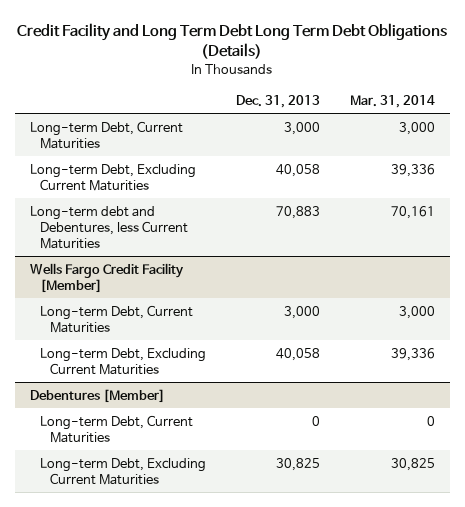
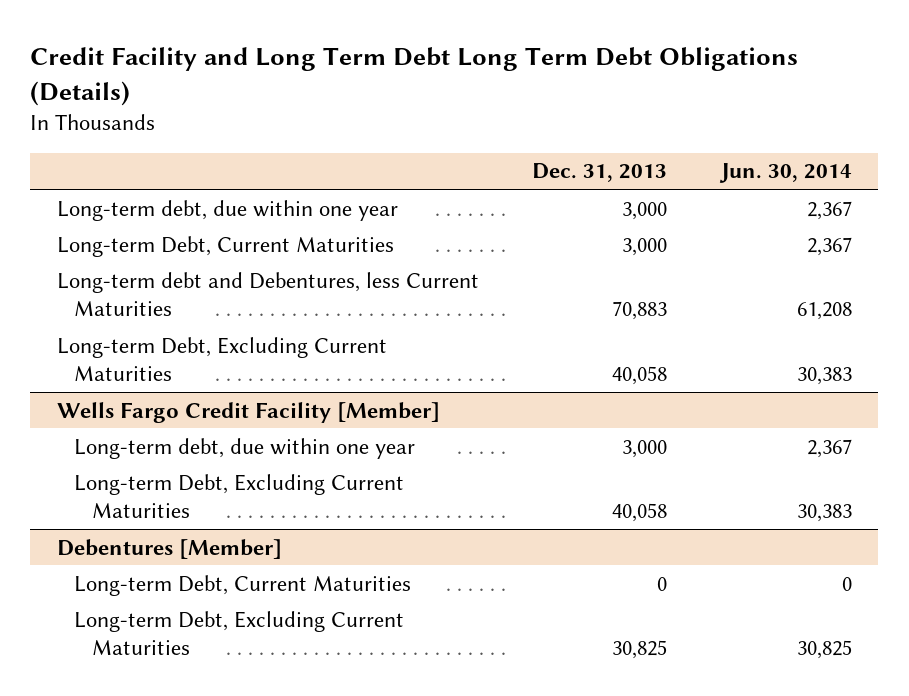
[349,94,435,108] Mar. 31, 2014 -> none
none -> [718,163,852,184] Jun. 30, 2014
none -> [57,199,399,221] Long-term debt, due within one year
[30,163,197,191] Long-term Debt, Excluding Current Maturities -> [57,336,388,382] Long-term Debt, Excluding Current Maturities
[40,304,194,333] Long-term Debt, Current Maturities -> none
none -> [74,437,416,459] Long-term debt, due within one year

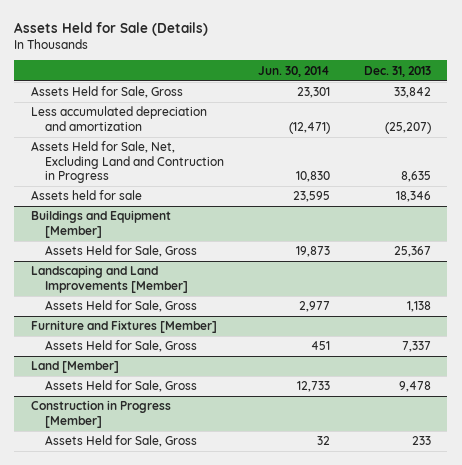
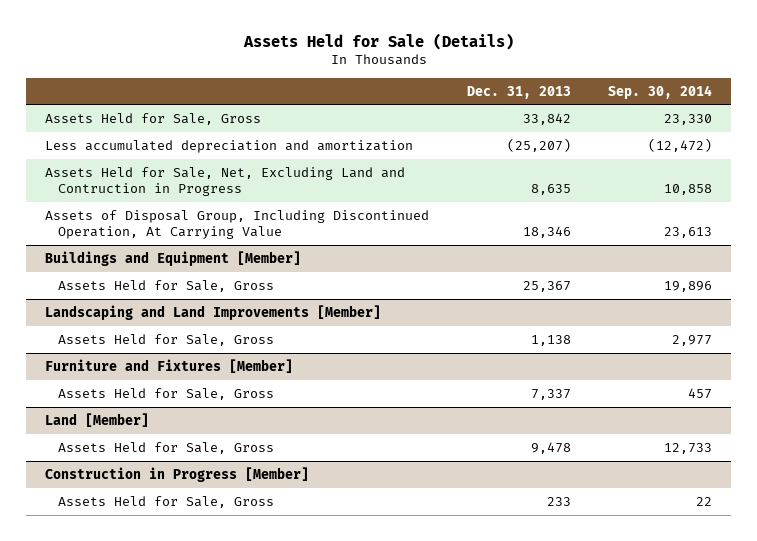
[257,65,330,77] Jun. 30, 2014 -> none
none -> [608,84,713,99] Sep. 30, 2014
[31,190,143,201] Assets held for sale -> [45,209,430,240] Assets of Disposal Group, Including Discontinued Operation, At Carrying Value

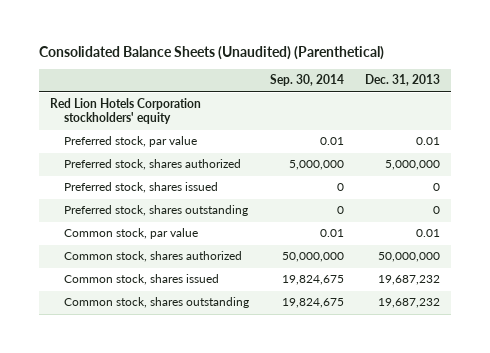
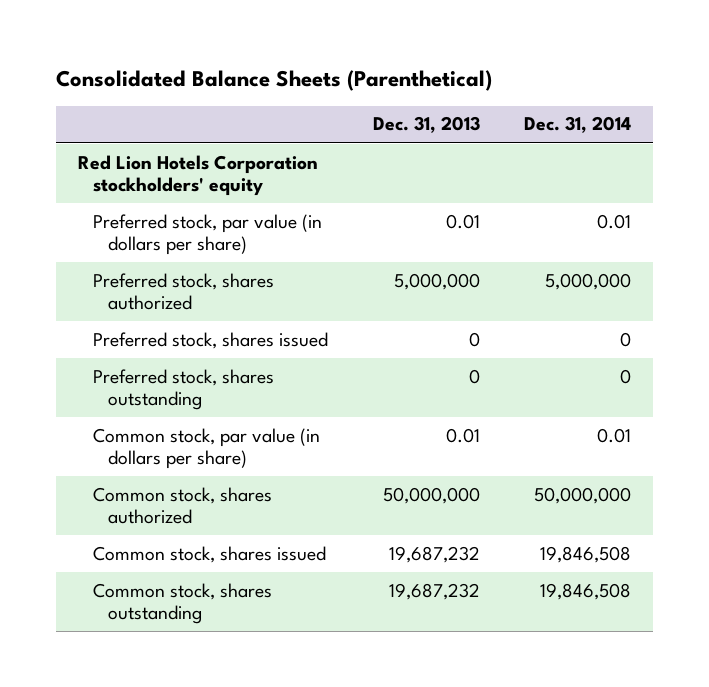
[39,46,385,61] Consolidated Balance Sheets (Unaudited) (Parenthetical) -> [56,70,493,92] Consolidated Balance Sheets (Parenthetical)
[270,74,345,87] Sep. 30, 2014 -> none
none -> [523,116,631,134] Dec. 31, 2014
[63,136,197,148] Preferred stock, par value -> [93,213,323,256] Preferred stock, par value (in dollars per share)
[63,228,198,240] Common stock, par value -> [93,427,321,470] Common stock, par value (in dollars per share)

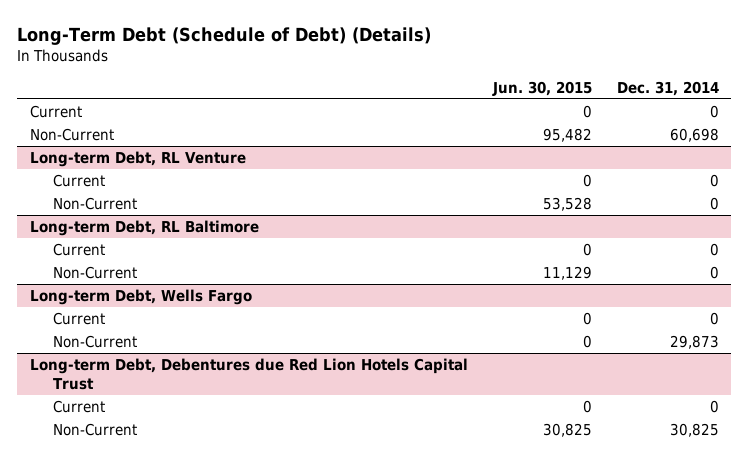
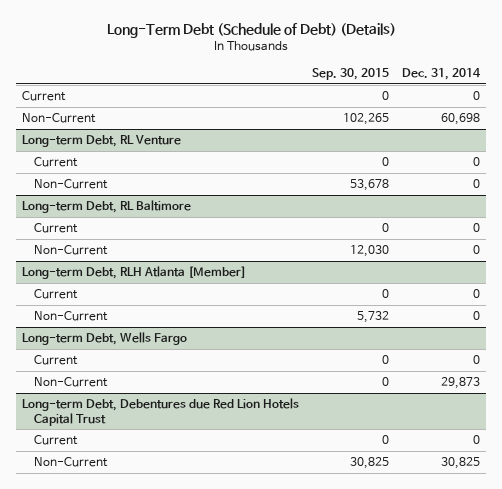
[491,80,592,96] Jun. 30, 2015 -> none
none -> [311,67,389,80] Sep. 30, 2015
none -> [22,266,247,280] Long-term Debt, RLH Atlanta [Member]
none -> [33,289,78,300] Current
none -> [33,311,108,322] Non-Current

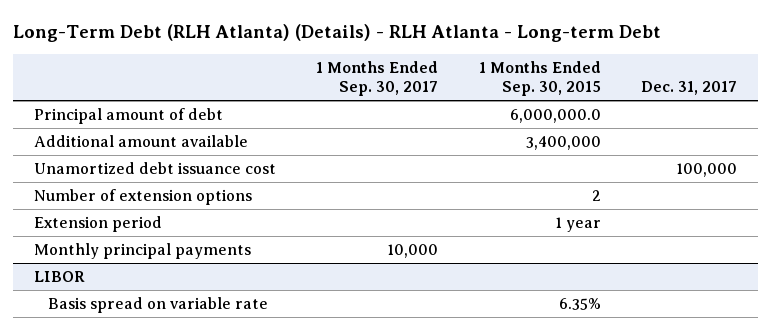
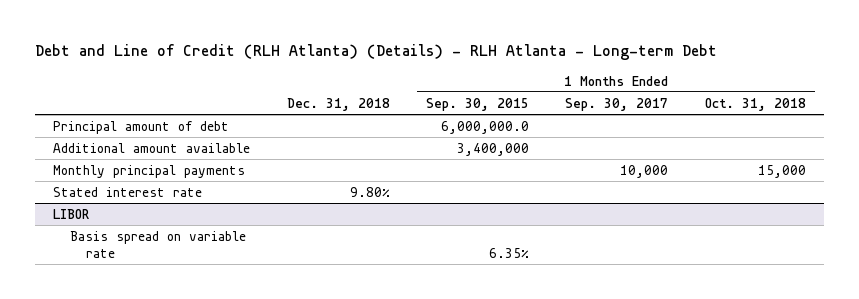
[13,24,662,43] Long-Term Debt (RLH Atlanta) (Details) - RLH Atlanta - Long-term Debt -> [35,44,718,61] Debt and Line of Credit (RLH Atlanta) (Details) - RLH Atlanta - Long-term Debt
[641,81,738,96] Dec. 31, 2017 -> none
none -> [286,97,390,111] Dec. 31, 2018
none -> [704,97,806,111] Oct. 31, 2018
[33,162,276,175] Unamortized debt issuance cost -> none
[33,189,252,206] Number of extension options -> none
[33,216,162,233] Extension period -> none
none -> [53,186,203,197] Stated interest rate

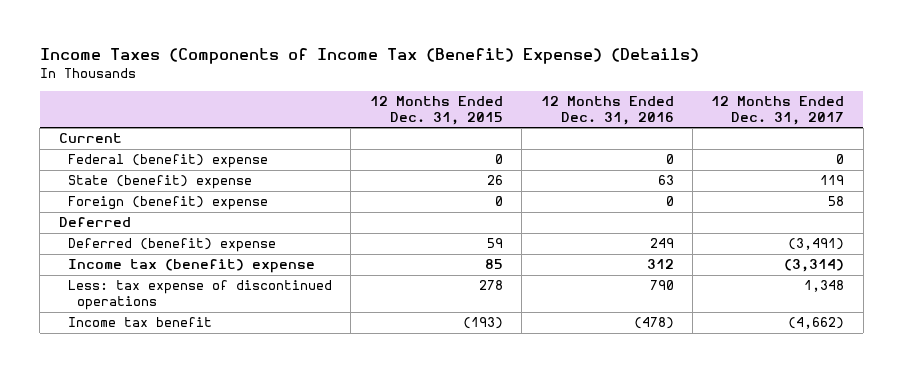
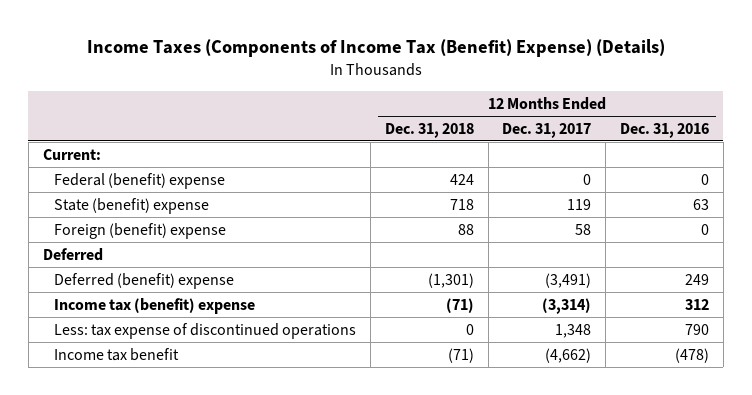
[369,95,503,125] 12 Months Ended Dec. 31, 2015 -> none
none -> [384,122,474,138] Dec. 31, 2018
[58,133,122,144] Current -> [42,148,101,160] Current:

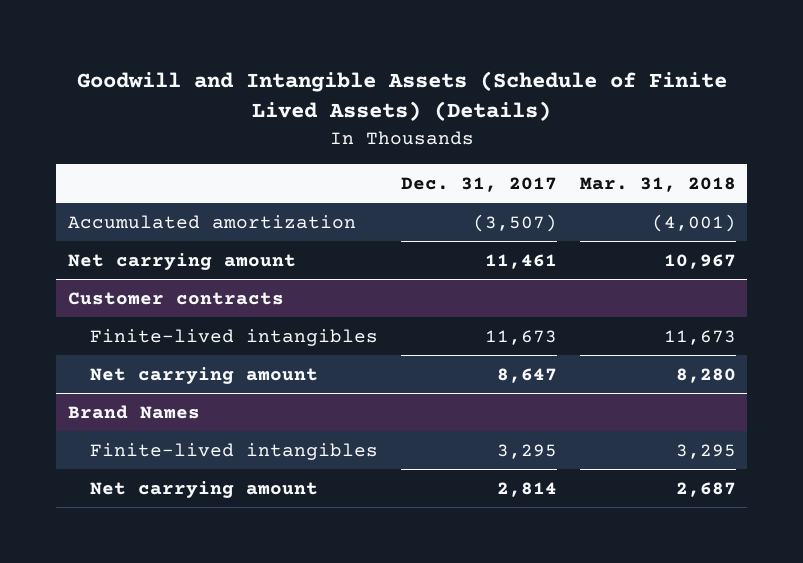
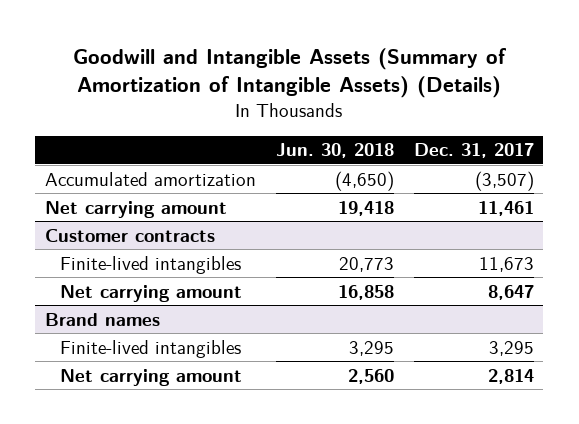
[76,70,727,122] Goodwill and Intangible Assets (Schedule of Finite Lived Assets) (Details) -> [73,47,507,99] Goodwill and Intangible Assets (Summary of Amortization of Intangible Assets) (Details)
[579,176,736,192] Mar. 31, 2018 -> none
none -> [275,143,394,159] Jun. 30, 2018
[67,404,200,419] Brand Names -> [45,312,161,326] Brand names

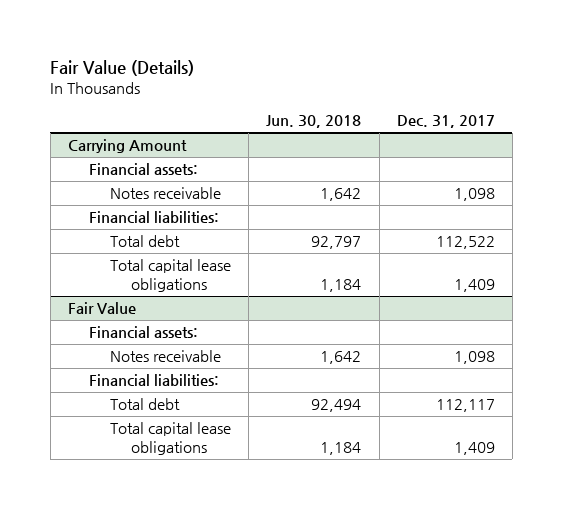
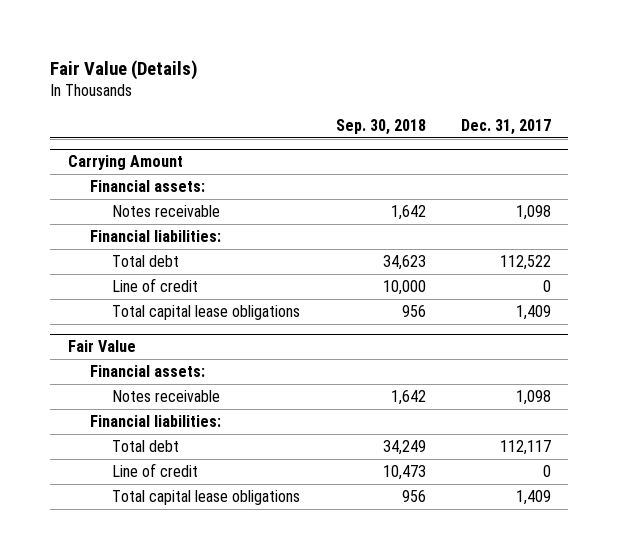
[266,115,362,129] Jun. 30, 2018 -> none
none -> [335,118,426,135] Sep. 30, 2018
none -> [112,278,199,293] Line of credit
none -> [112,463,199,478] Line of credit

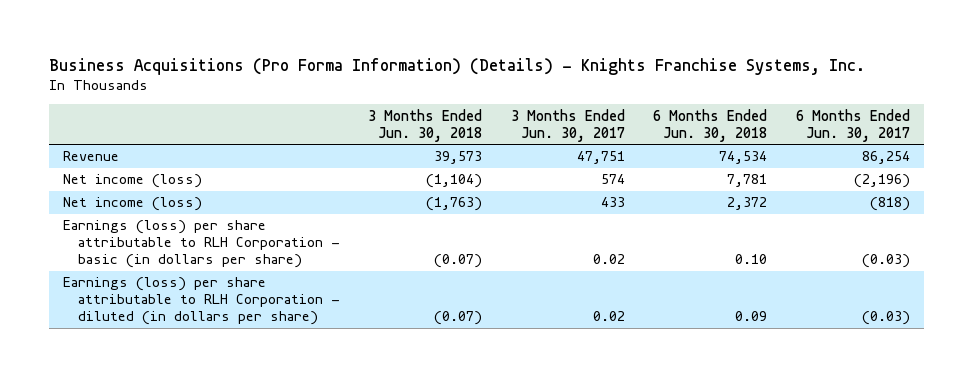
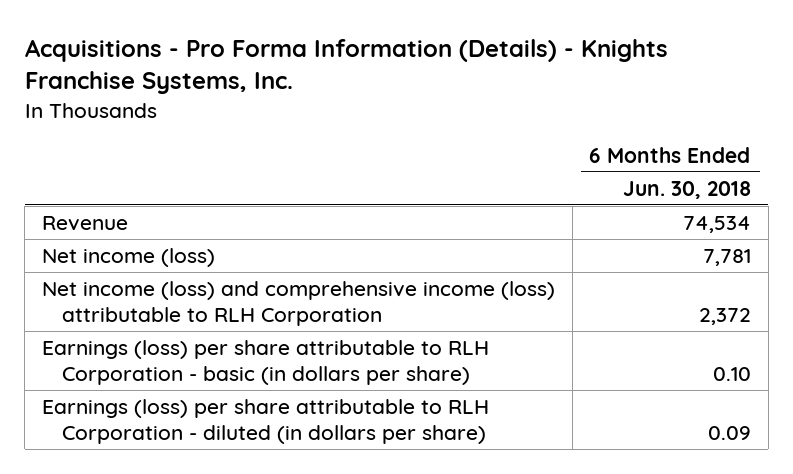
[48,57,865,75] Business Acquisitions (Pro Forma Information) (Details) - Knights Franchise Systems, Inc. -> [24,39,668,95] Acquisitions - Pro Forma Information (Details) - Knights Franchise Systems, Inc.
[368,108,483,142] 3 Months Ended Jun. 30, 2018 -> none
[510,108,625,142] 3 Months Ended Jun. 30, 2017 -> none
[795,108,910,142] 6 Months Ended Jun. 30, 2017 -> none
[62,197,202,212] Net income (loss) -> [41,280,555,326] Net income (loss) and comprehensive income (loss) attributable to RLH Corporation

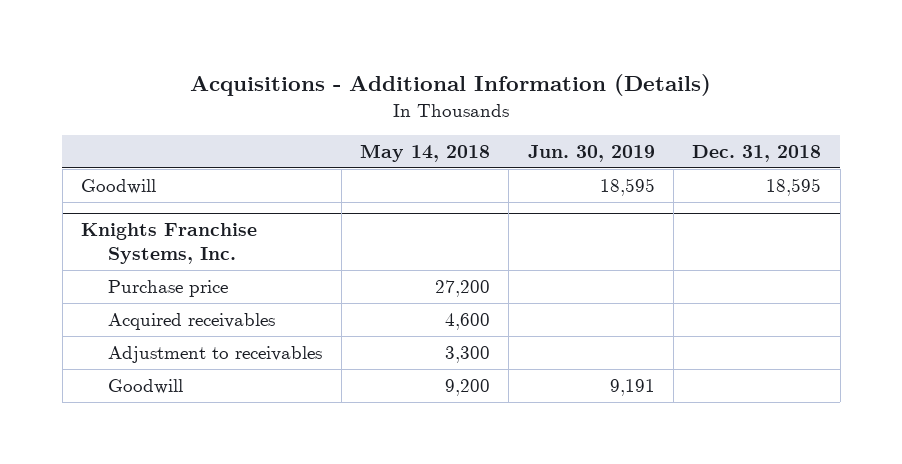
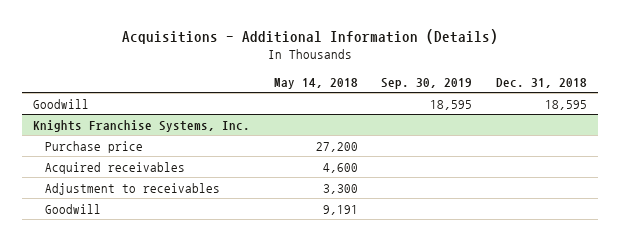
[527,145,655,163] Jun. 30, 2019 -> none
none -> [381,77,473,89] Sep. 30, 2019
[445,378,491,396] 9,200 -> [322,204,358,215] 9,191

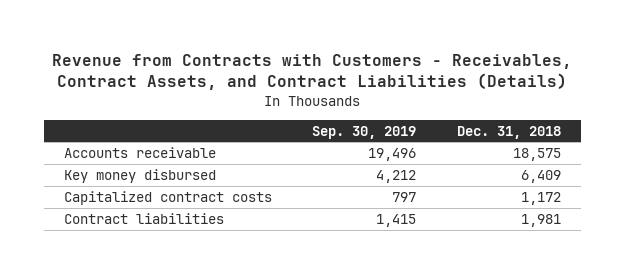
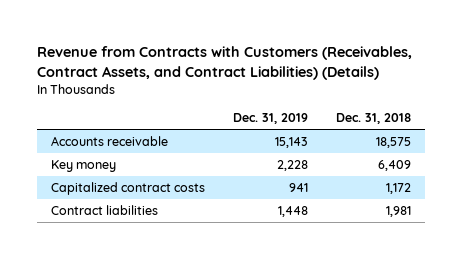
[52,53,573,91] Revenue from Contracts with Customers - Receivables, Contract Assets, and Contract Liabilities (Details) -> [37,46,413,80] Revenue from Contracts with Customers (Receivables, Contract Assets, and Contract Liabilities) (Details)
[312,125,417,139] Sep. 30, 2019 -> none
none -> [233,113,309,125] Dec. 31, 2019
[64,168,217,183] Key money disbursed -> [51,159,117,172] Key money

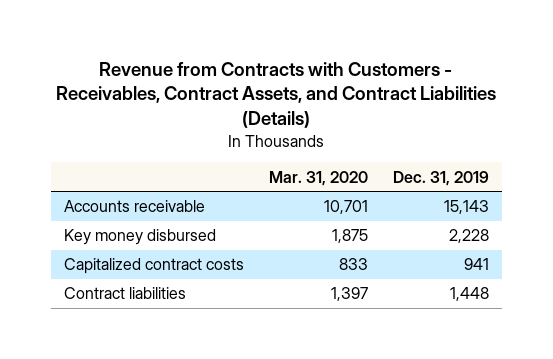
[37,46,413,80] Revenue from Contracts with Customers (Receivables, Contract Assets, and Contract Liabilities) (Details) -> [56,61,497,129] Revenue from Contracts with Customers - Receivables, Contract Assets, and Contract Liabilities (Details)
[335,113,411,125] Dec. 31, 2018 -> none
none -> [268,170,368,186] Mar. 31, 2020
[51,159,117,172] Key money -> [63,229,216,246] Key money disbursed

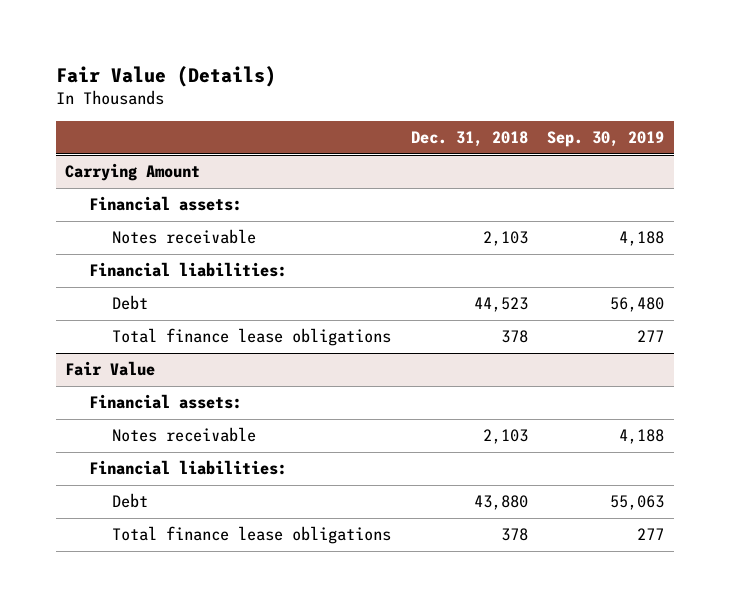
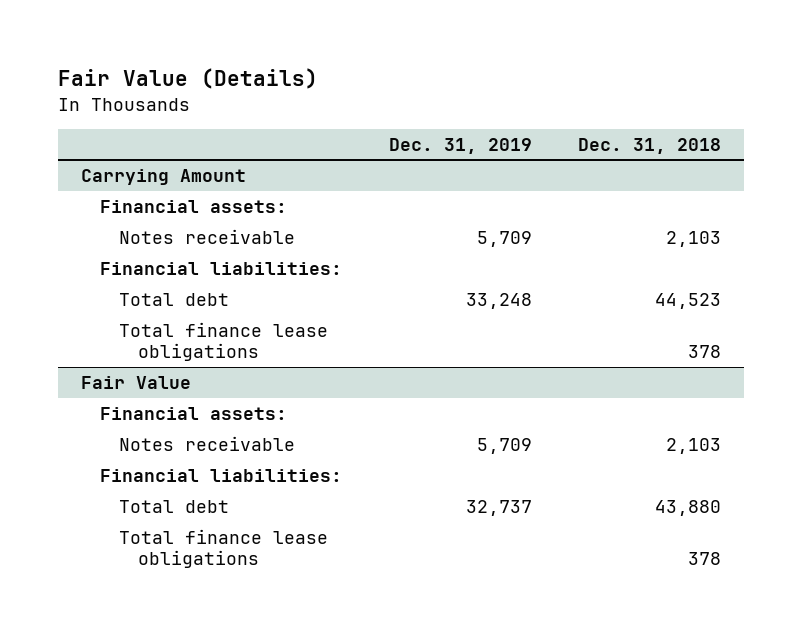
[547,131,665,148] Sep. 30, 2019 -> none
none -> [388,137,532,154] Dec. 31, 2019
[112,295,149,311] Debt -> [119,292,230,306] Total debt
[112,493,149,509] Debt -> [119,499,230,513] Total debt

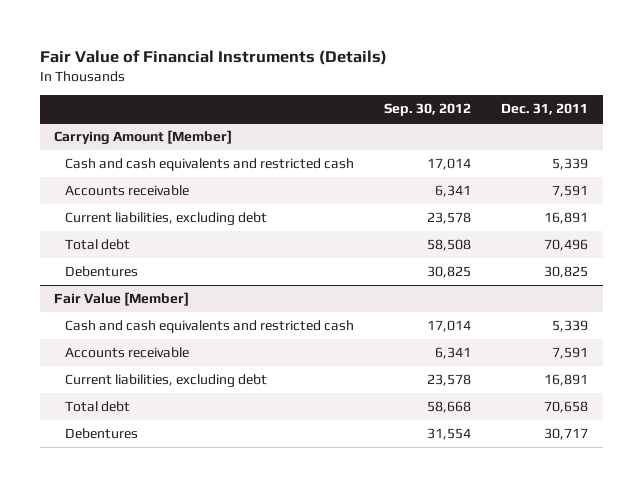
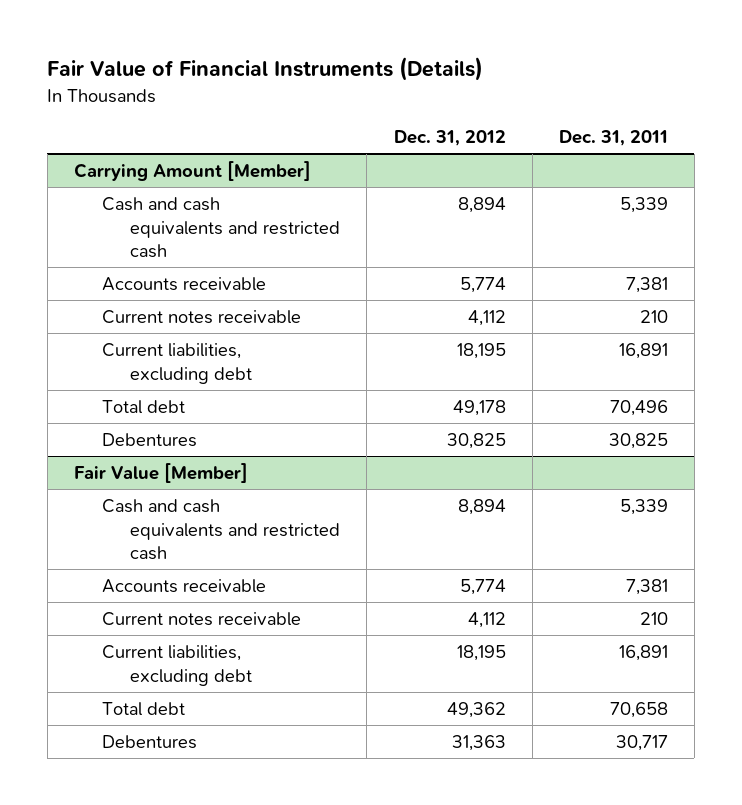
[384,103,472,117] Sep. 30, 2012 -> none
none -> [393,130,506,147] Dec. 31, 2012
[551,185,588,198] 7,591 -> [625,276,668,293] 7,381
none -> [102,309,302,324] Current notes receivable
[551,347,588,360] 7,591 -> [625,578,668,595] 7,381
none -> [102,611,302,626] Current notes receivable

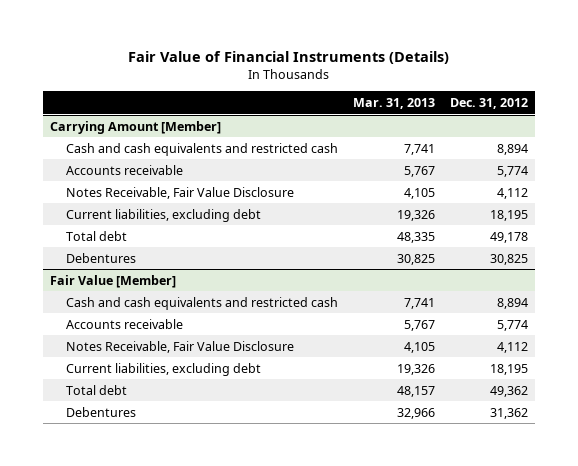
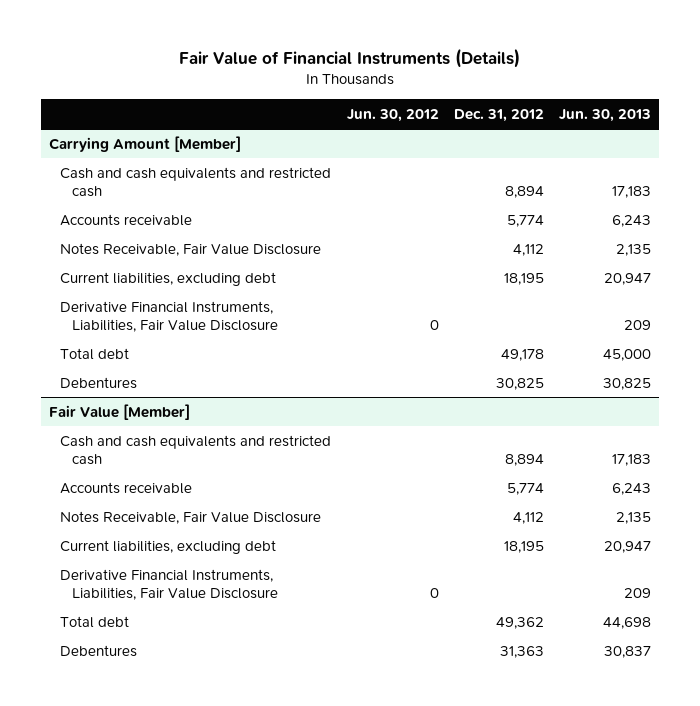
[352,98,435,110] Mar. 31, 2013 -> none
none -> [346,108,439,122] Jun. 30, 2012
none -> [559,108,652,122] Jun. 30, 2013
none -> [60,300,278,332] Derivative Financial Instruments, Liabilities, Fair Value Disclosure
none -> [60,568,278,600] Derivative Financial Instruments, Liabilities, Fair Value Disclosure
[489,407,528,419] 31,362 -> [499,645,544,658] 31,363

